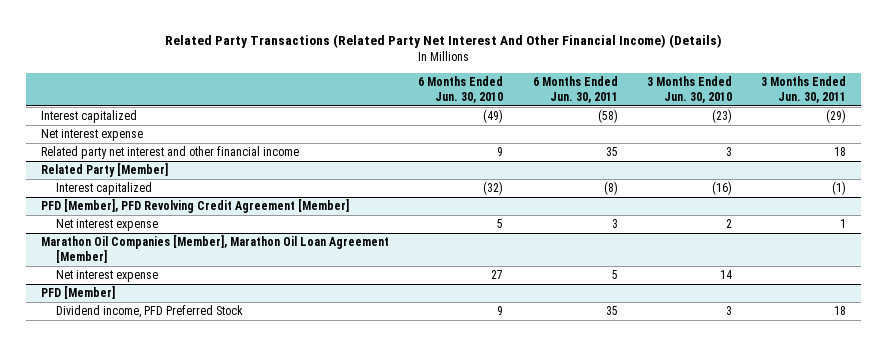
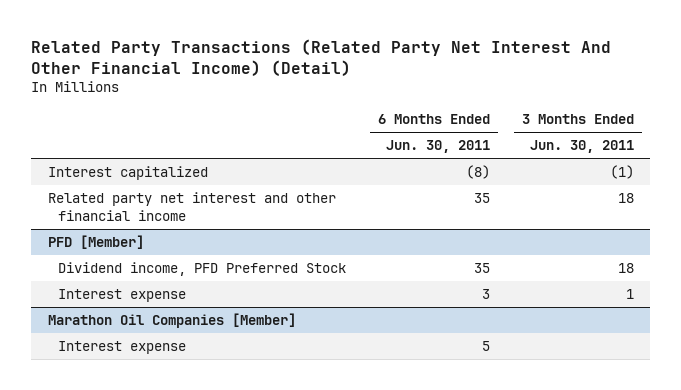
[164,33,722,48] Related Party Transactions (Related Party Net Interest And Other Financial Income) (Details) -> [31,38,612,76] Related Party Transactions (Related Party Net Interest And Other Financial Income) (Detail)
[418,75,504,103] 6 Months Ended Jun. 30, 2010 -> none
[646,75,732,103] 3 Months Ended Jun. 30, 2010 -> none
[41,110,138,124] Interest capitalized -> none
[41,129,144,142] Net interest expense -> none
[41,163,169,178] Related Party [Member] -> none
[41,199,350,214] PFD [Member], PFD Revolving Credit Agreement [Member] -> none
[56,219,159,232] Net interest expense -> none
[41,235,390,264] Marathon Oil Companies [Member], Marathon Oil Loan Agreement [Member] -> none
[56,270,159,283] Net interest expense -> none
[41,146,300,160] Related party net interest and other financial income -> [47,192,336,221] Related party net interest and other financial income
none -> [57,289,186,303] Interest expense
none -> [47,313,296,329] Marathon Oil Companies [Member]
none -> [57,341,186,355] Interest expense

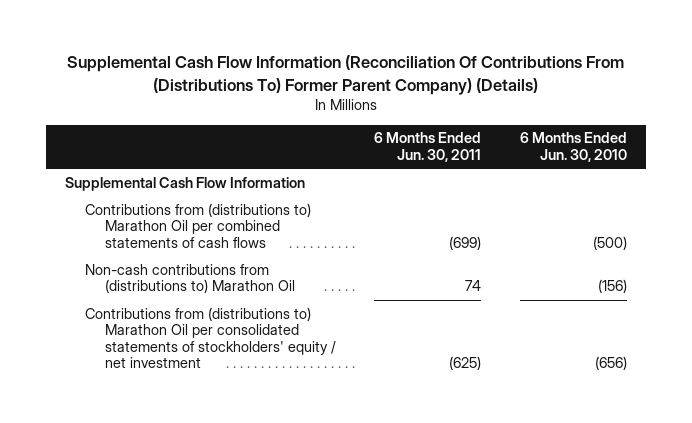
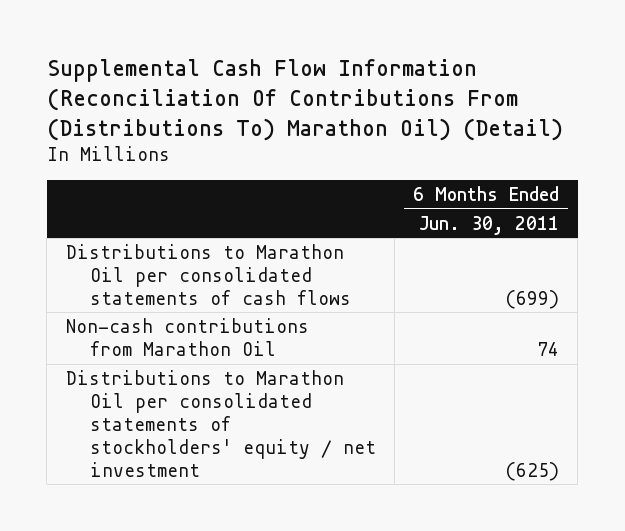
[66,55,624,95] Supplemental Cash Flow Information (Reconciliation Of Contributions From (Distributions To) Former Parent Company) (Details) -> [46,59,563,141] Supplemental Cash Flow Information (Reconciliation Of Contributions From (Distributions To) Marathon Oil) (Detail)
[519,132,627,162] 6 Months Ended Jun. 30, 2010 -> none
[65,176,306,191] Supplemental Cash Flow Information -> none
[85,202,312,248] Contributions from (distributions to) Marathon Oil per combined statements of cash flows -> [65,243,351,305] Distributions to Marathon Oil per consolidated statements of cash flows
[85,263,295,294] Non-cash contributions from (distributions to) Marathon Oil -> [65,317,309,356] Non-cash contributions from Marathon Oil
[85,306,336,369] Contributions from (distributions to) Marathon Oil per consolidated statements of stockholders' equity / net investment -> [65,369,376,477] Distributions to Marathon Oil per consolidated statements of stockholders' equity / net investment

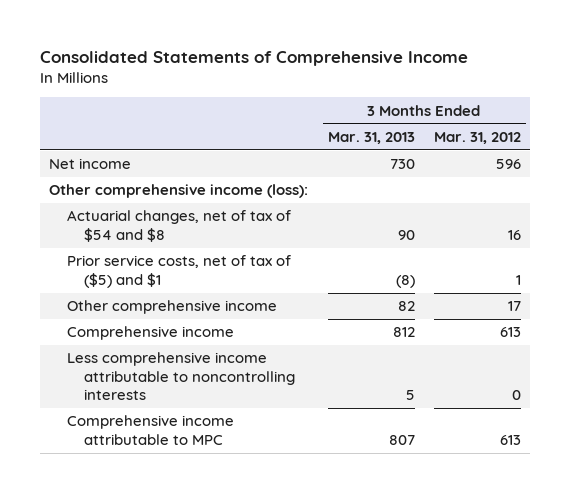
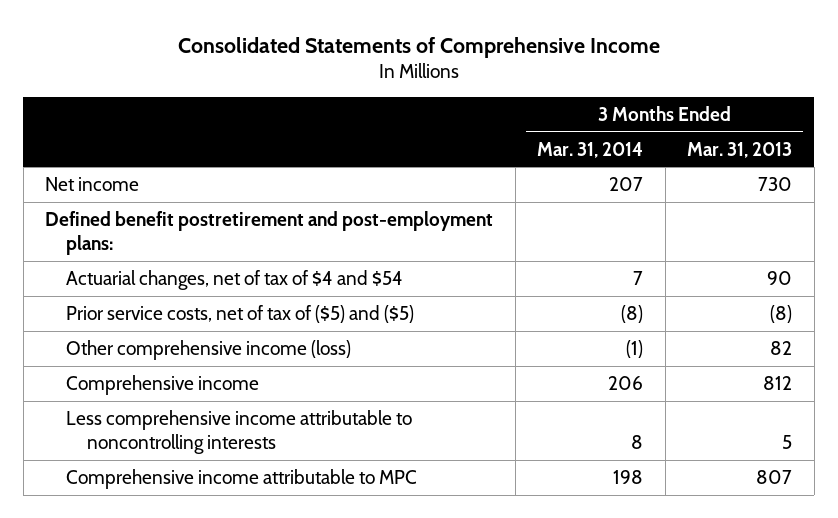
[433,131,521,144] Mar. 31, 2012 -> none
none -> [537,141,644,158] Mar. 31, 2014
[49,184,309,199] Other comprehensive income (loss): -> none
none -> [45,210,494,256] Defined benefit postretirement and post-employment plans:
[66,210,291,242] Actuarial changes, net of tax of $54 and $8 -> [66,269,404,290] Actuarial changes, net of tax of $4 and $54
[66,255,291,288] Prior service costs, net of tax of ($5) and $1 -> [66,304,415,323] Prior service costs, net of tax of ($5) and ($5)
[66,300,277,315] Other comprehensive income -> [66,339,352,360] Other comprehensive income (loss)

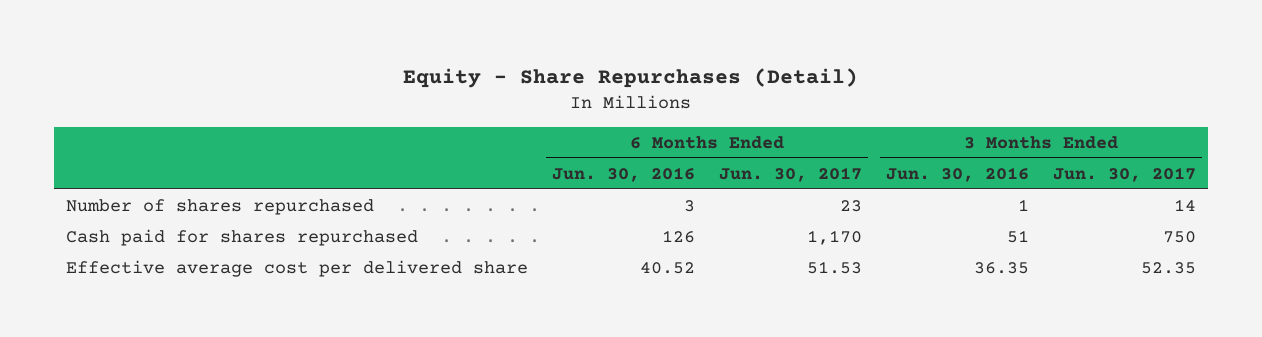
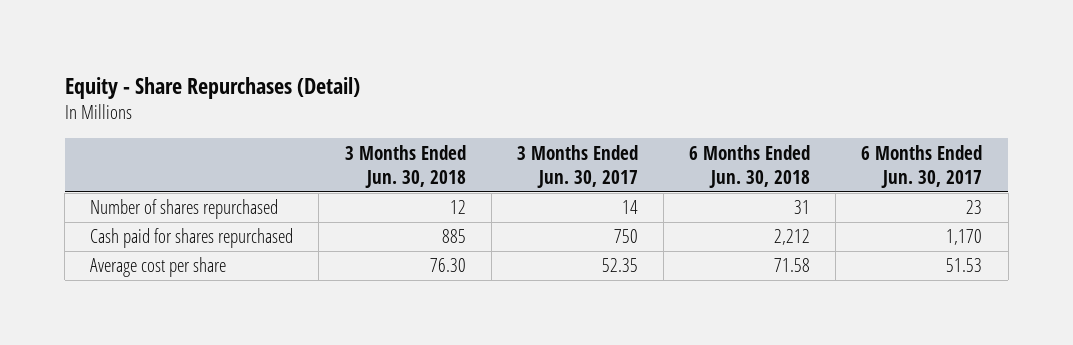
[551,166,695,182] Jun. 30, 2016 -> none
[886,166,1030,182] Jun. 30, 2016 -> none
none -> [344,144,466,188] 3 Months Ended Jun. 30, 2018
none -> [689,144,811,188] 6 Months Ended Jun. 30, 2018
[65,259,528,277] Effective average cost per delivered share -> [90,257,227,278] Average cost per share

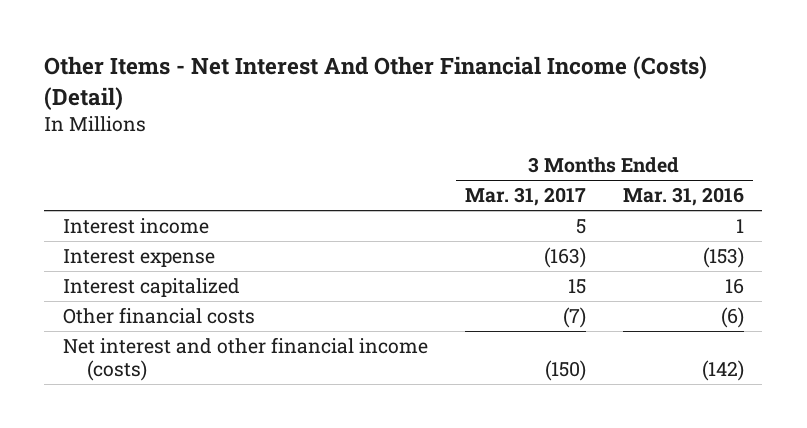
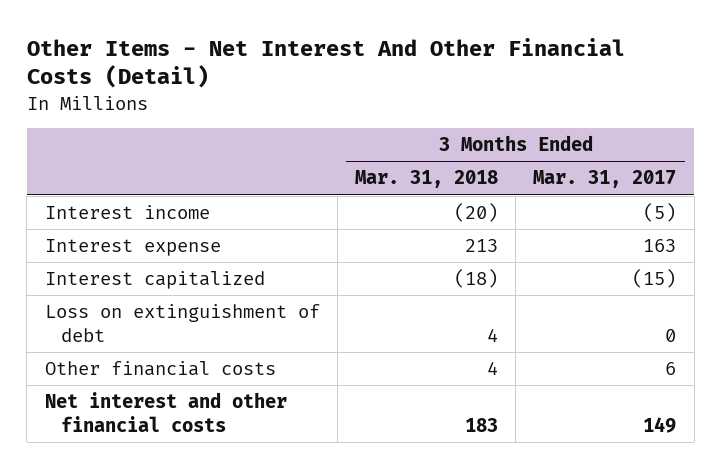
[44,56,708,110] Other Items - Net Interest And Other Financial Income (Costs) (Detail) -> [26,37,625,89] Other Items - Net Interest And Other Financial Costs (Detail)
[622,187,744,207] Mar. 31, 2016 -> none
none -> [354,170,498,189] Mar. 31, 2018
[575,218,586,234] 5 -> [643,203,677,223] (5)
[543,246,586,268] (163) -> [643,239,677,253] 163
[567,278,586,294] 15 -> [632,269,677,289] (15)
none -> [44,304,320,343] Loss on extinguishment of debt
[562,306,586,328] (7) -> [665,362,677,376] 6
[62,336,428,381] Net interest and other financial income (costs) -> [44,392,287,433] Net interest and other financial costs
[544,359,586,381] (150) -> [643,417,677,434] 149

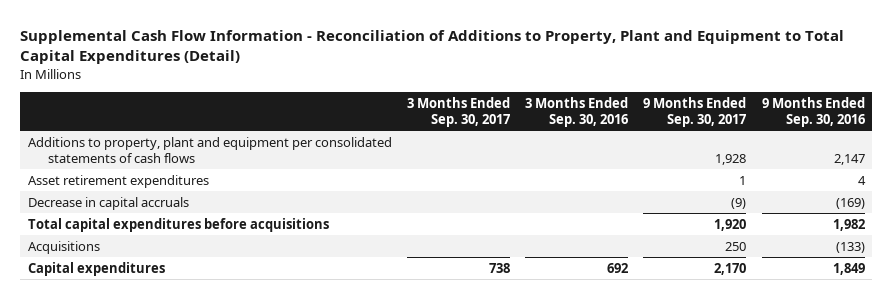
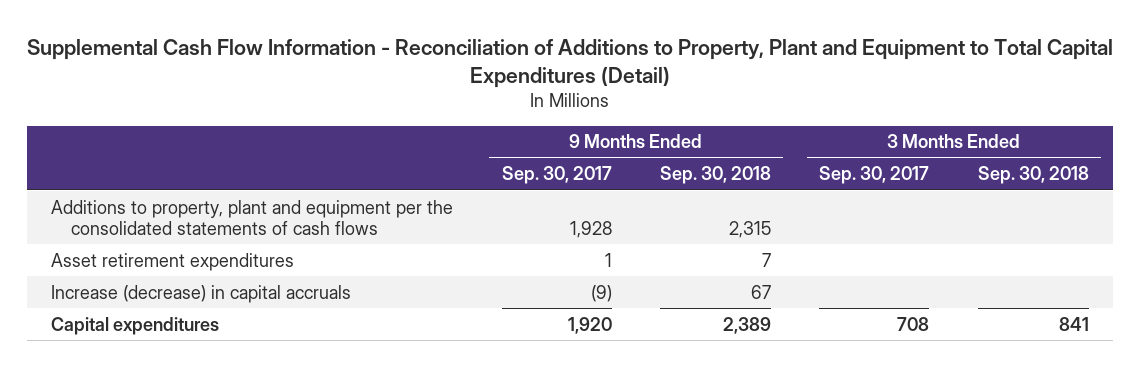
[525,96,629,128] 3 Months Ended Sep. 30, 2016 -> none
[761,96,865,128] 9 Months Ended Sep. 30, 2016 -> none
none -> [659,166,771,185] Sep. 30, 2018
none -> [977,166,1089,185] Sep. 30, 2018
[27,136,392,163] Additions to property, plant and equipment per consolidated statements of cash flows -> [51,199,454,235] Additions to property, plant and equipment per the consolidated statements of cash flows
[27,217,329,232] Total capital expenditures before acquisitions -> none
[27,240,100,254] Acquisitions -> none
[27,196,189,210] Decrease in capital accruals -> [51,284,352,303] Increase (decrease) in capital accruals
[489,262,511,273] 738 -> [897,316,930,331] 708
[714,262,747,275] 2,170 -> [567,316,612,334] 1,920

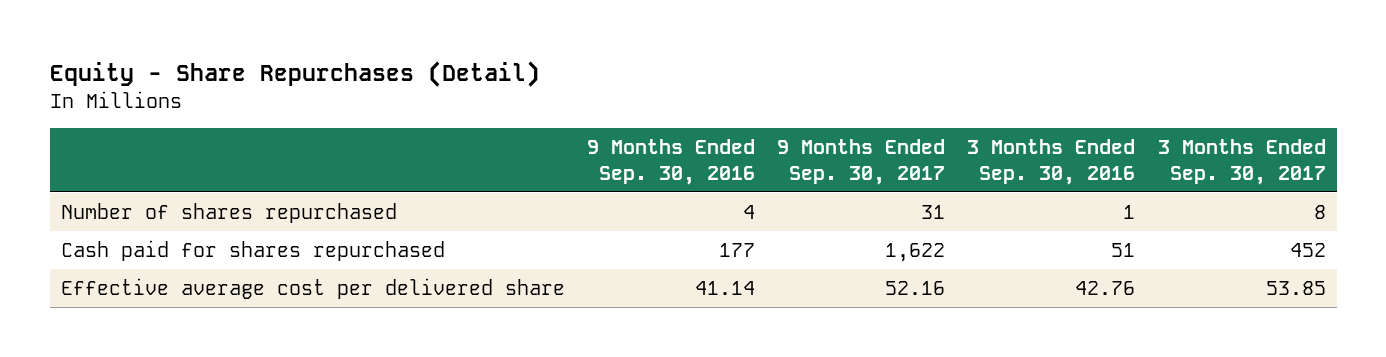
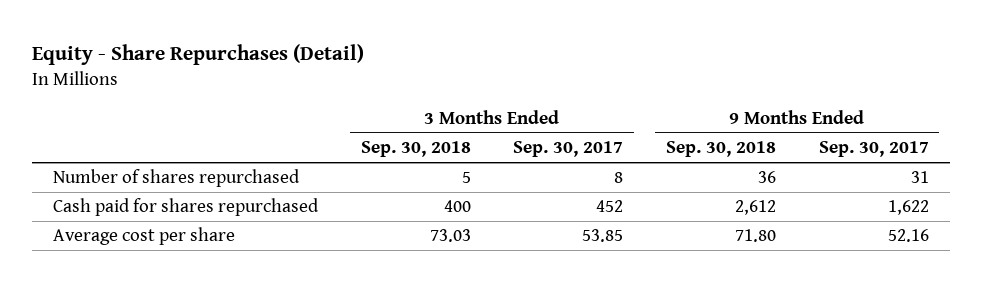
[586,139,755,185] 9 Months Ended Sep. 30, 2016 -> none
[967,139,1136,185] 3 Months Ended Sep. 30, 2016 -> none
none -> [360,141,471,158] Sep. 30, 2018
none -> [666,141,777,158] Sep. 30, 2018
[60,278,565,300] Effective average cost per delivered share -> [52,227,235,246] Average cost per share

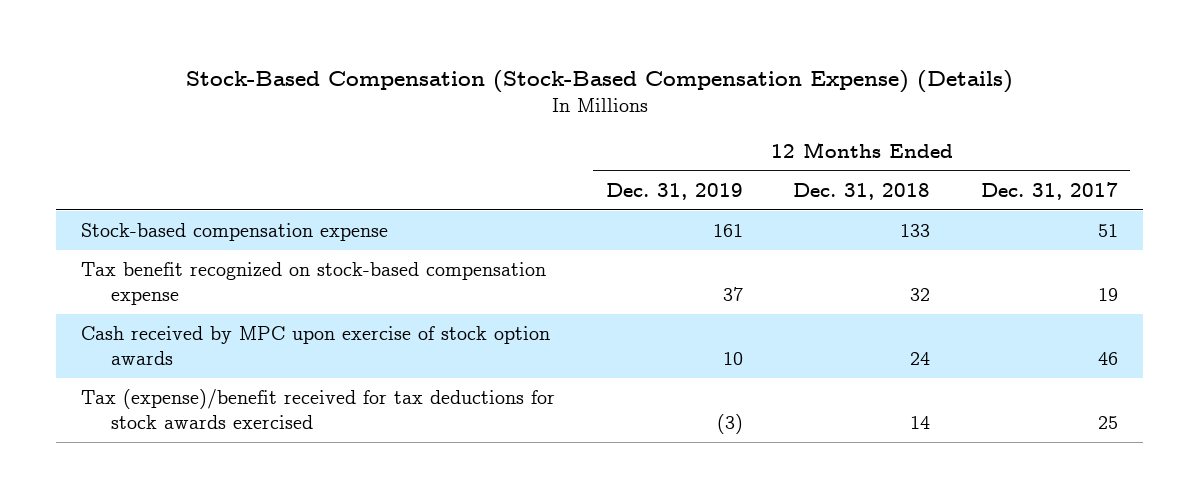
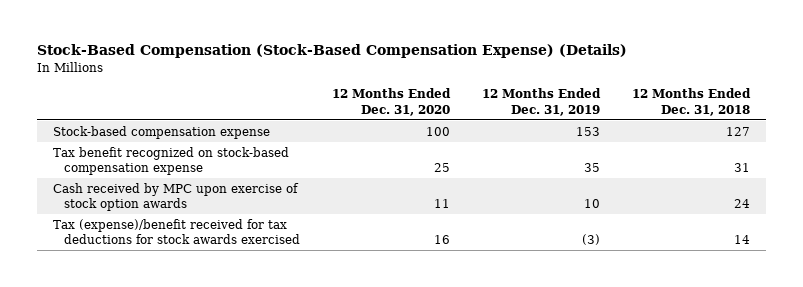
[980,181,1118,200] Dec. 31, 2017 -> none
none -> [331,88,451,116] 12 Months Ended Dec. 31, 2020
[712,224,743,238] 161 -> [575,126,600,136] 153
[900,224,931,238] 133 -> [725,126,750,136] 127
[722,287,743,302] 37 -> [583,163,600,173] 35
[910,288,931,302] 32 -> [733,163,750,173] 31

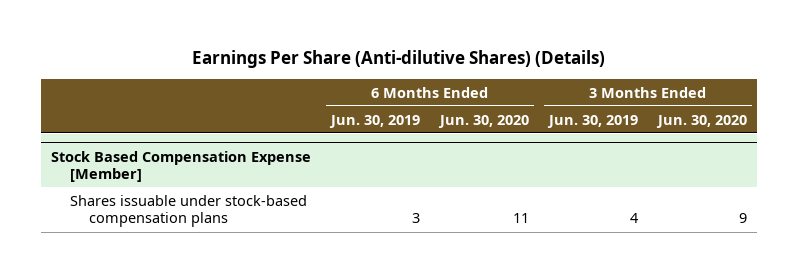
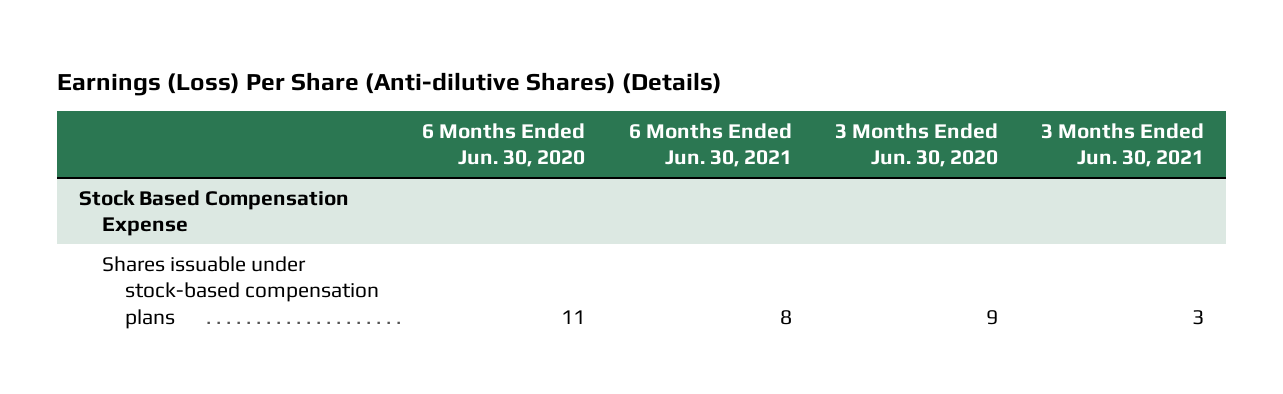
[192,50,606,69] Earnings Per Share (Anti-dilutive Shares) (Details) -> [56,71,722,96] Earnings (Loss) Per Share (Anti-dilutive Shares) (Details)
[329,114,421,128] Jun. 30, 2019 -> none
[547,114,639,128] Jun. 30, 2019 -> none
none -> [628,122,792,168] 6 Months Ended Jun. 30, 2021
none -> [1041,122,1205,168] 3 Months Ended Jun. 30, 2021
[51,150,312,183] Stock Based Compensation Expense [Member] -> [78,189,349,237] Stock Based Compensation Expense

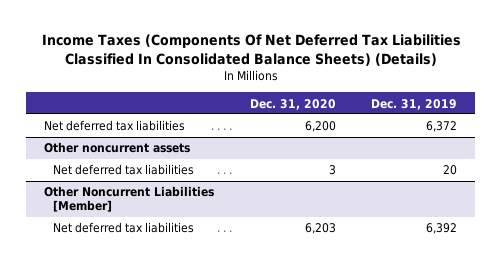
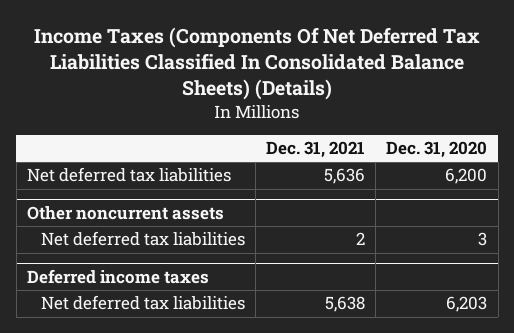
[371,98,458,110] Dec. 31, 2019 -> none
none -> [266,141,366,159] Dec. 31, 2021
[44,186,215,213] Other Noncurrent Liabilities [Member] -> [27,268,210,284] Deferred income taxes

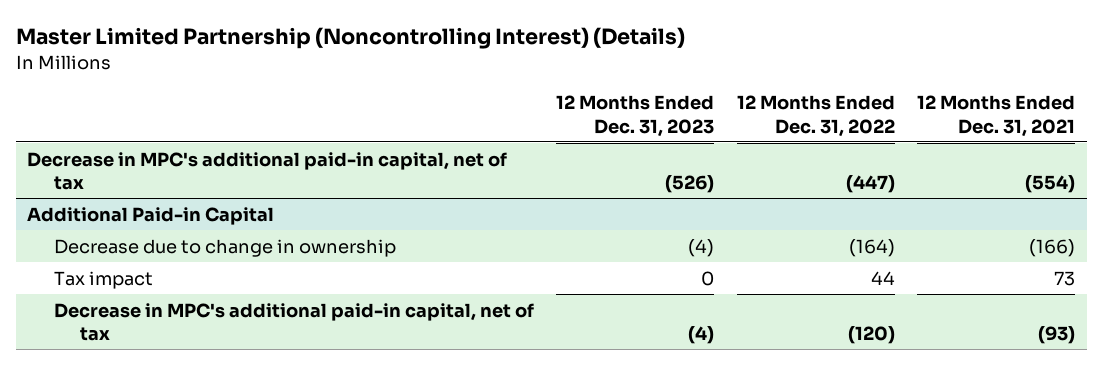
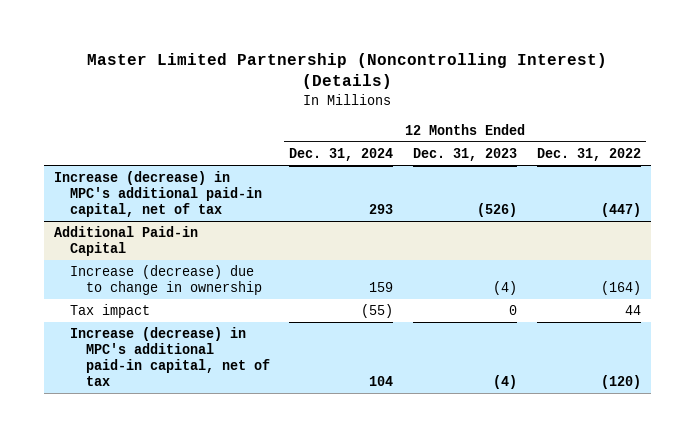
[917,95,1076,137] 12 Months Ended Dec. 31, 2021 -> none
none -> [289,148,394,162] Dec. 31, 2024
[27,151,508,190] Decrease in MPC's additional paid-in capital, net of tax -> [53,171,262,217] Increase (decrease) in MPC's additional paid-in capital, net of tax
[53,238,396,257] Decrease due to change in ownership -> [69,265,262,296] Increase (decrease) due to change in ownership
[53,302,534,341] Decrease in MPC's additional paid-in capital, net of tax -> [69,327,270,386] Increase (decrease) in MPC's additional paid-in capital, net of tax

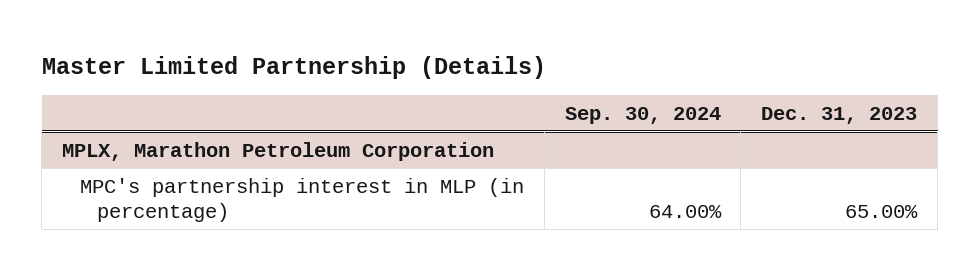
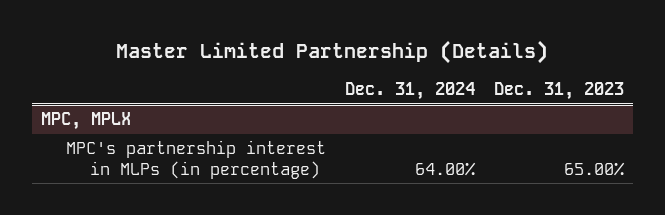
[564,106,721,124] Sep. 30, 2024 -> none
none -> [344,82,475,101] Dec. 31, 2024
[62,141,495,161] MPLX, Marathon Petroleum Corporation -> none
none -> [41,112,132,131] MPC, MPLX
[79,177,524,223] MPC's partnership interest in MLP (in percentage) -> [65,140,326,179] MPC's partnership interest in MLPs (in percentage)

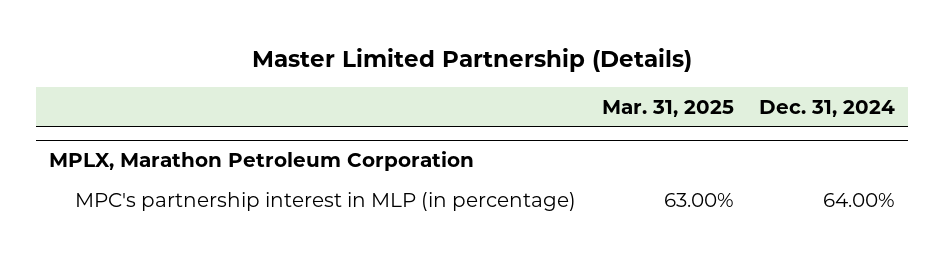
[493,82,624,101] Dec. 31, 2023 -> none
none -> [601,99,734,117] Mar. 31, 2025
[41,112,132,131] MPC, MPLX -> none
none -> [49,150,475,171] MPLX, Marathon Petroleum Corporation
[65,140,326,179] MPC's partnership interest in MLPs (in percentage) -> [75,191,577,211] MPC's partnership interest in MLP (in percentage)

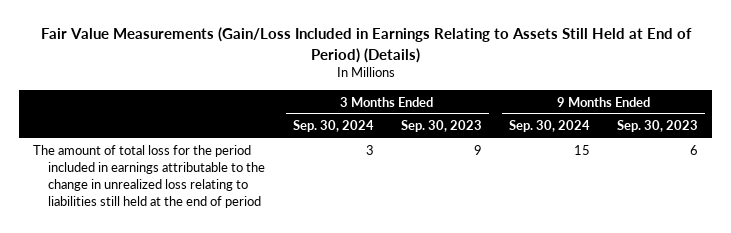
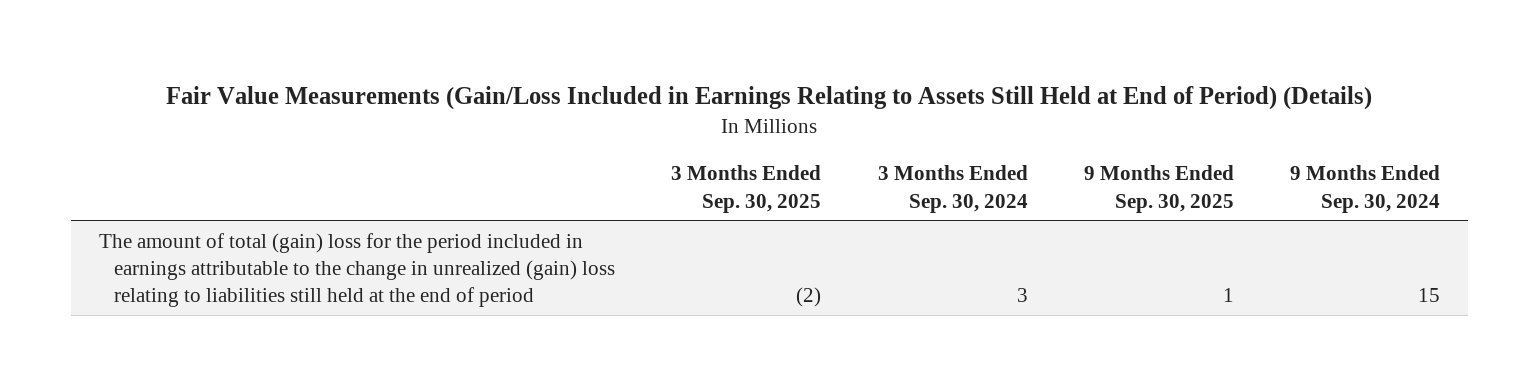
[400,120,482,133] Sep. 30, 2023 -> none
[617,120,699,133] Sep. 30, 2023 -> none
none -> [671,165,822,213] 3 Months Ended Sep. 30, 2025
none -> [1083,165,1234,213] 9 Months Ended Sep. 30, 2025
[32,145,266,209] The amount of total loss for the period included in earnings attributable to the change in unrealized loss relating to liabilities still held at the end of period -> [98,232,616,307] The amount of total (gain) loss for the period included in earnings attributable to the change in unrealized (gain) loss relating to liabilities still held at the end of period

